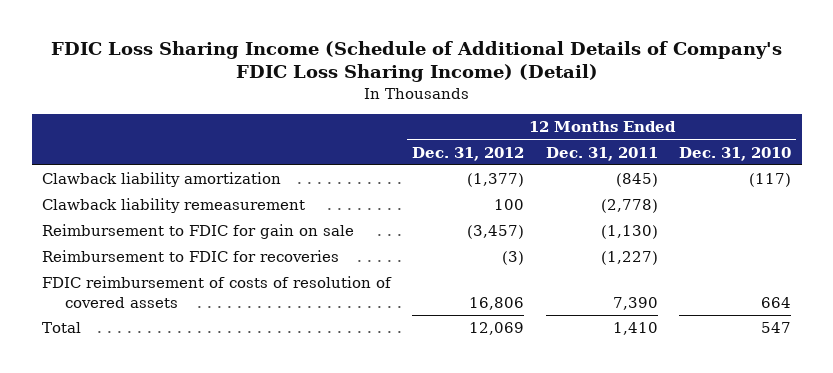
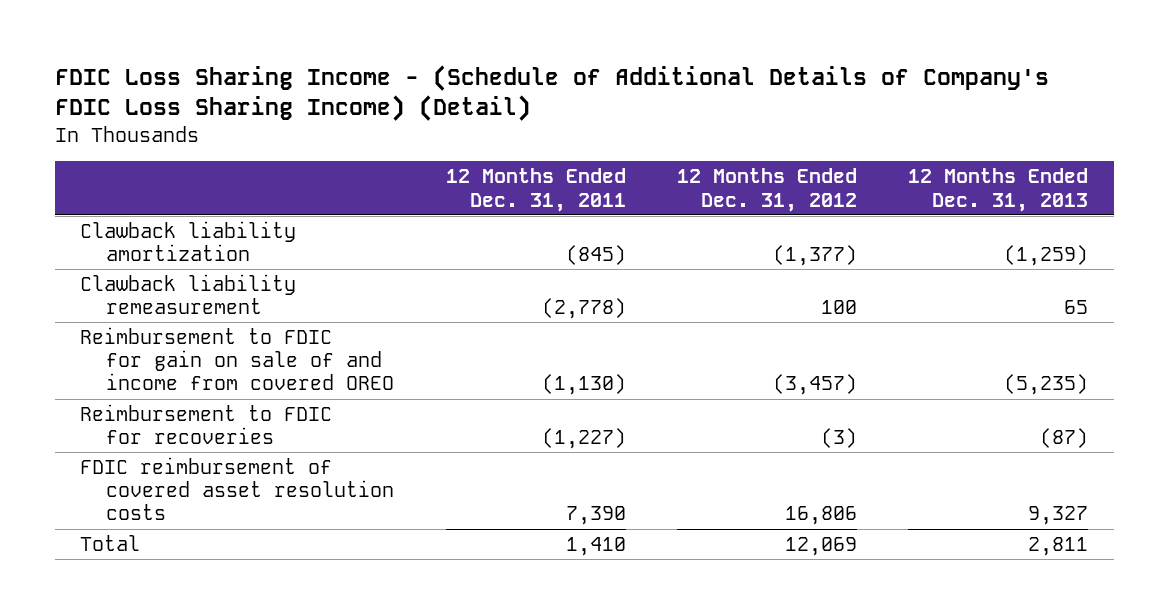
[50,40,782,83] FDIC Loss Sharing Income (Schedule of Additional Details of Company's FDIC Loss Sharing Income) (Detail) -> [54,64,1049,122] FDIC Loss Sharing Income - (Schedule of Additional Details of Company's FDIC Loss Sharing Income) (Detail)
[678,146,791,161] Dec. 31, 2010 -> none
none -> [908,168,1089,212] 12 Months Ended Dec. 31, 2013
[42,224,355,240] Reimbursement to FDIC for gain on sale -> [80,326,395,391] Reimbursement to FDIC for gain on sale of and income from covered OREO
[42,276,393,308] FDIC reimbursement of costs of resolution of covered assets -> [80,456,395,521] FDIC reimbursement of covered asset resolution costs

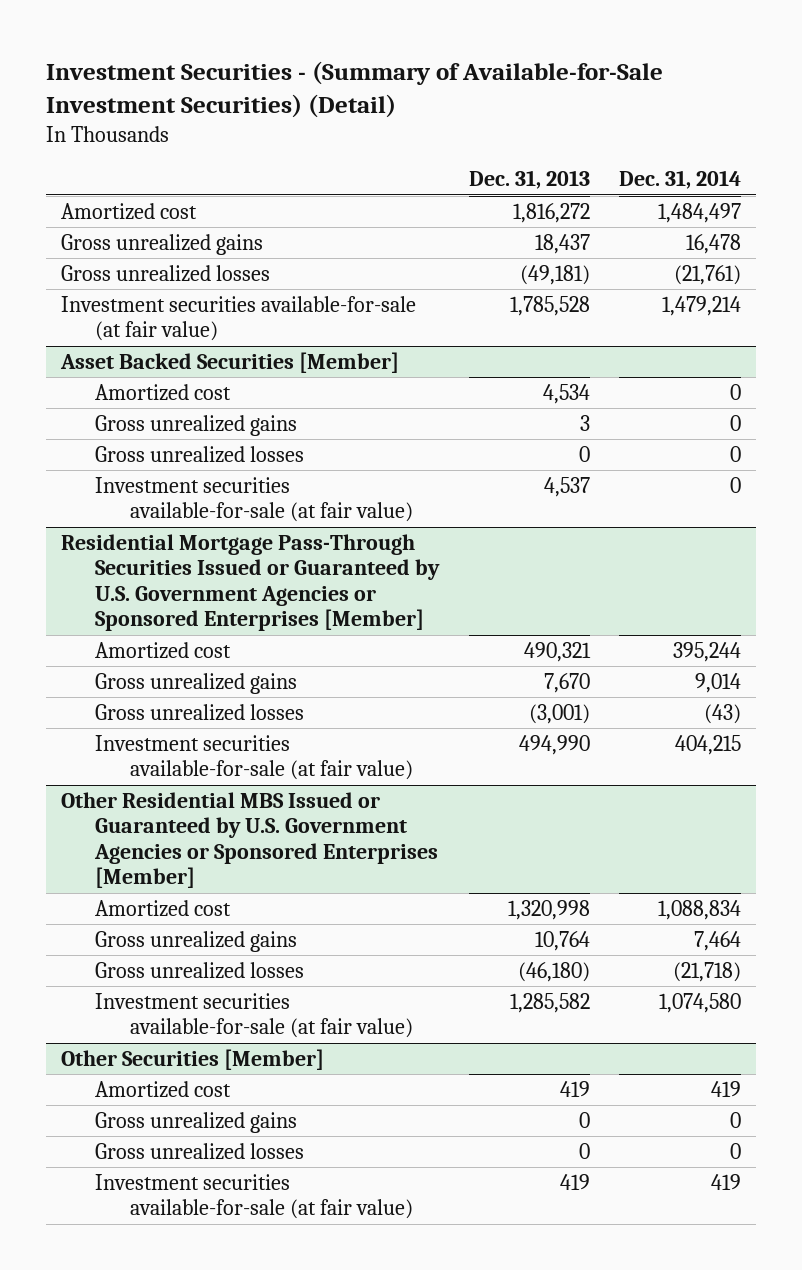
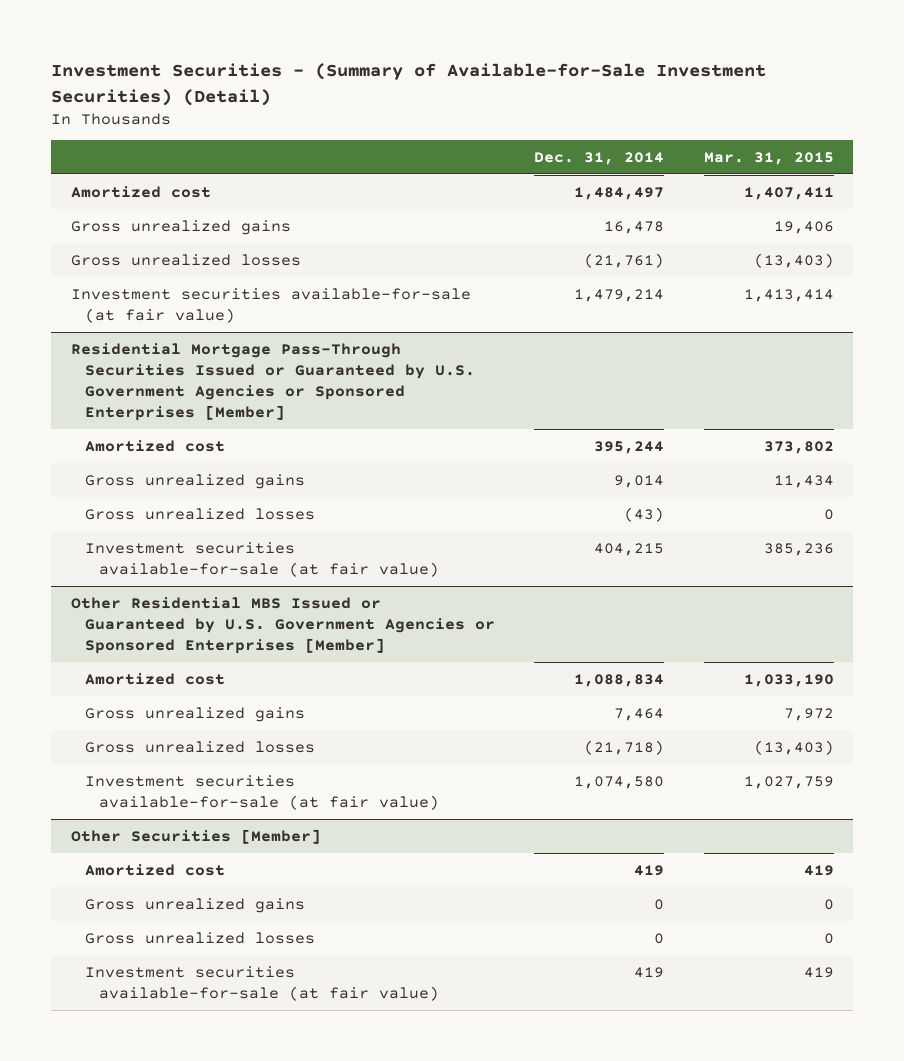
[468,170,590,190] Dec. 31, 2013 -> none
none -> [703,151,834,165] Mar. 31, 2015
[60,351,400,373] Asset Backed Securities [Member] -> none
[95,383,232,401] Amortized cost -> none
[95,414,298,436] Gross unrealized gains -> none
[95,445,305,463] Gross unrealized losses -> none
[95,476,413,523] Investment securities available-for-sale (at fair value) -> none

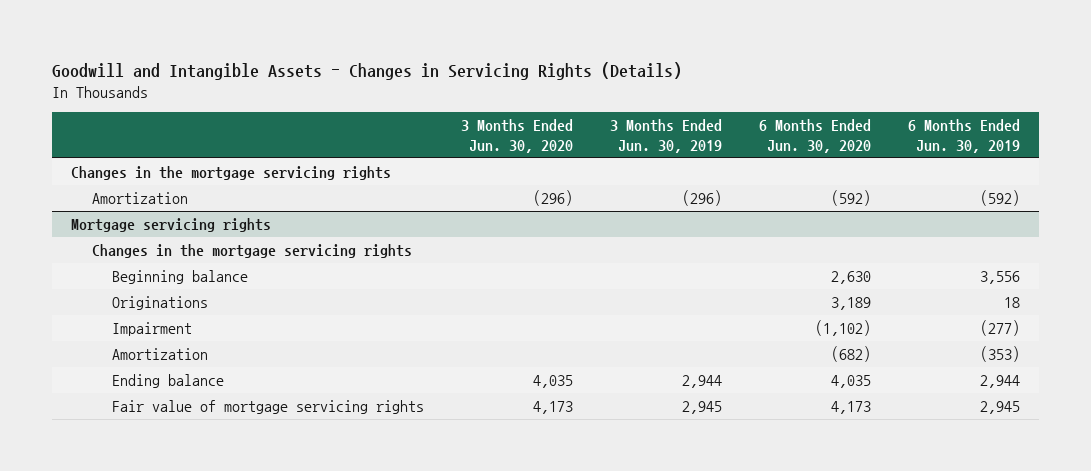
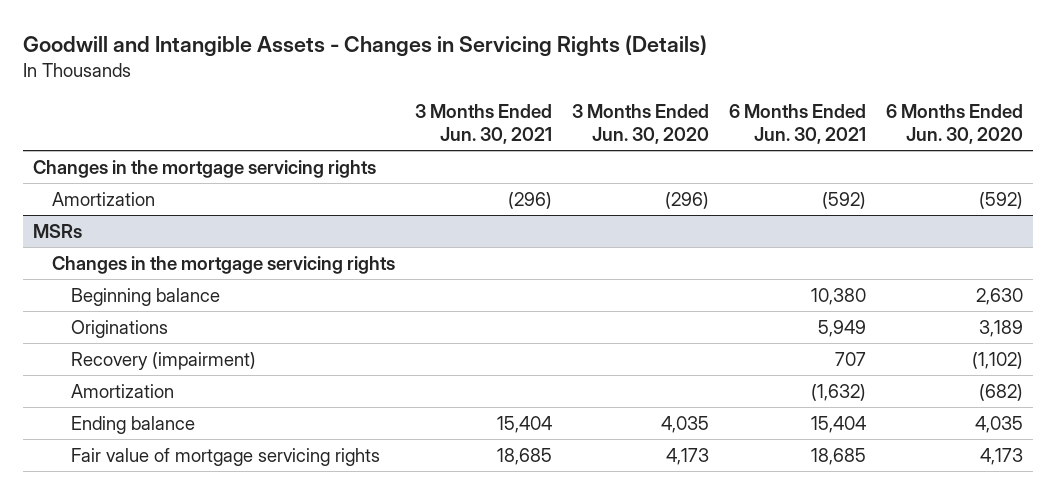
[610,119,723,154] 3 Months Ended Jun. 30, 2019 -> none
[908,119,1021,154] 6 Months Ended Jun. 30, 2019 -> none
none -> [415,103,553,145] 3 Months Ended Jun. 30, 2021
none -> [729,103,867,145] 6 Months Ended Jun. 30, 2021
[70,217,271,232] Mortgage servicing rights -> [32,223,82,238] MSRs
[112,321,193,336] Impairment -> [70,351,256,370] Recovery (impairment)

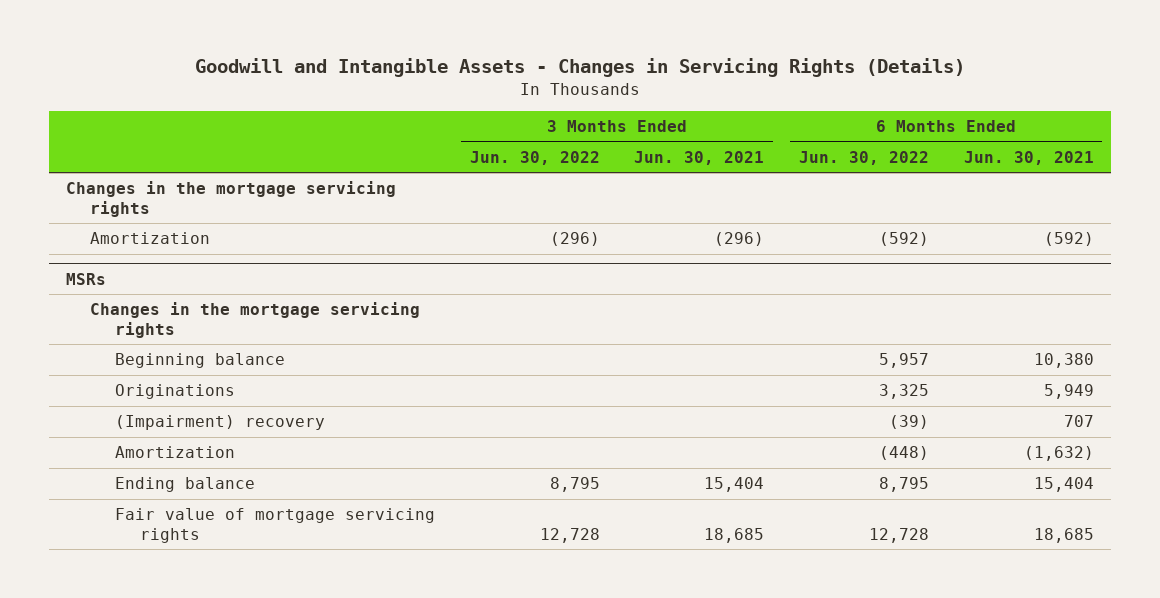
[572,103,710,145] 3 Months Ended Jun. 30, 2020 -> none
[886,103,1024,145] 6 Months Ended Jun. 30, 2020 -> none
none -> [469,150,600,165] Jun. 30, 2022
none -> [799,150,930,165] Jun. 30, 2022
[70,351,256,370] Recovery (impairment) -> [115,415,326,431] (Impairment) recovery

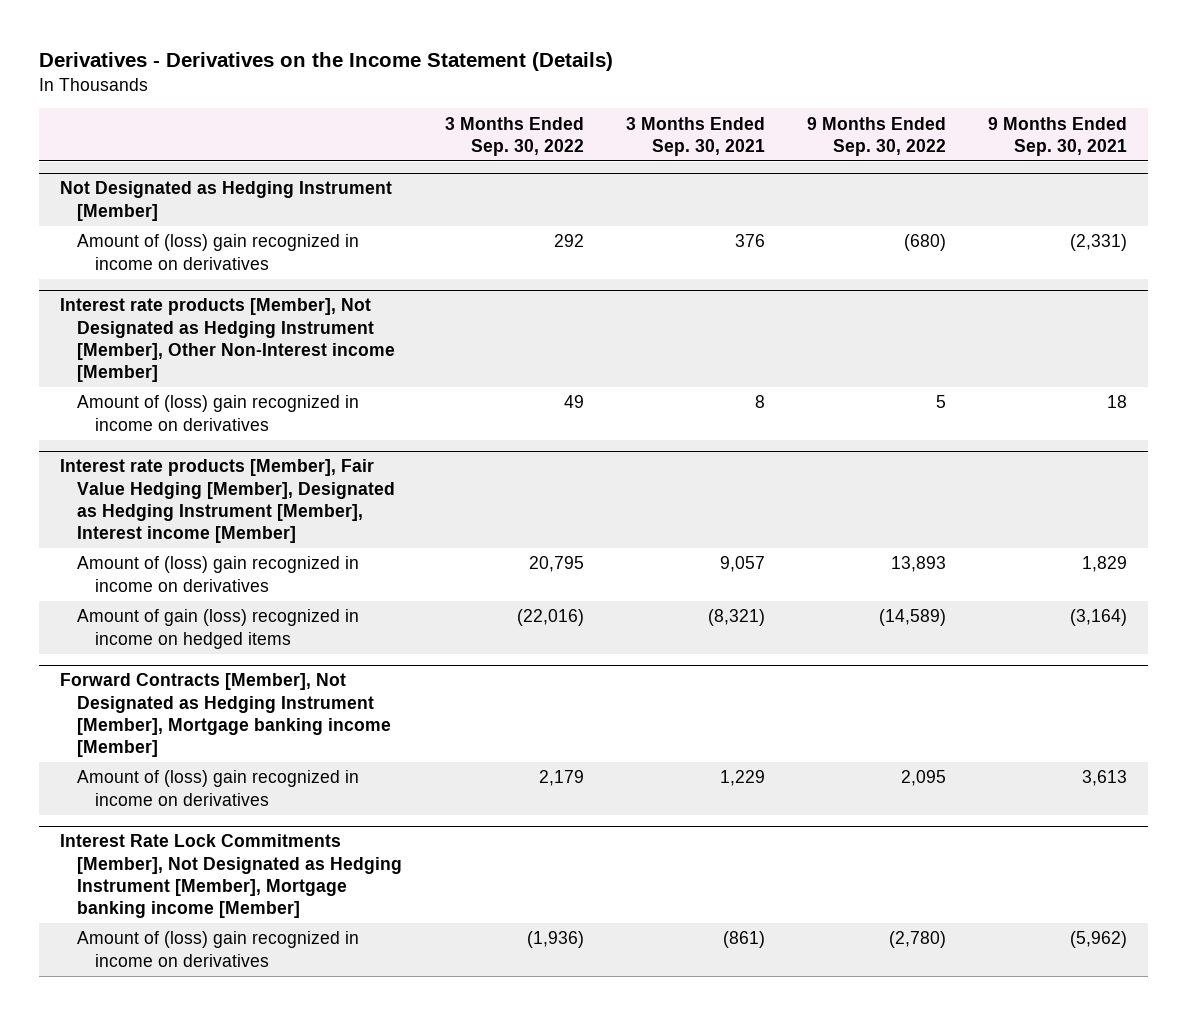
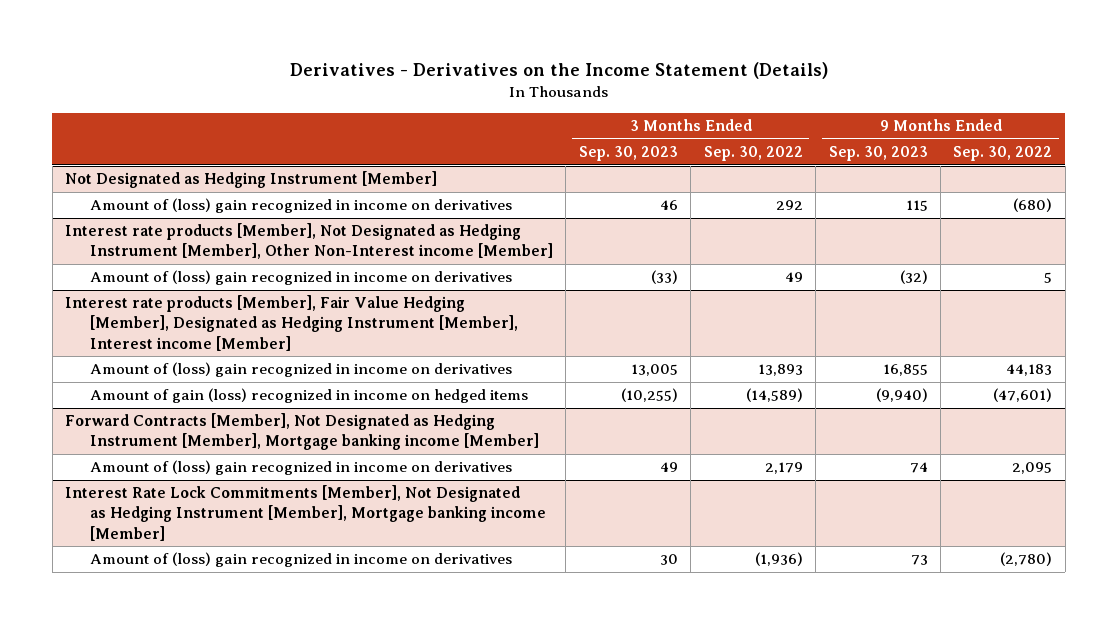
[625,116,765,156] 3 Months Ended Sep. 30, 2021 -> none
[988,116,1128,156] 9 Months Ended Sep. 30, 2021 -> none
none -> [578,145,678,161] Sep. 30, 2023
none -> [828,145,928,161] Sep. 30, 2023
[528,556,584,573] 20,795 -> [757,364,803,377] 13,893
[890,556,946,573] 13,893 -> [1006,364,1053,377] 44,183
[516,609,584,627] (22,016) -> [745,388,803,403] (14,589)
[878,609,946,627] (14,589) -> [993,388,1053,403] (47,601)

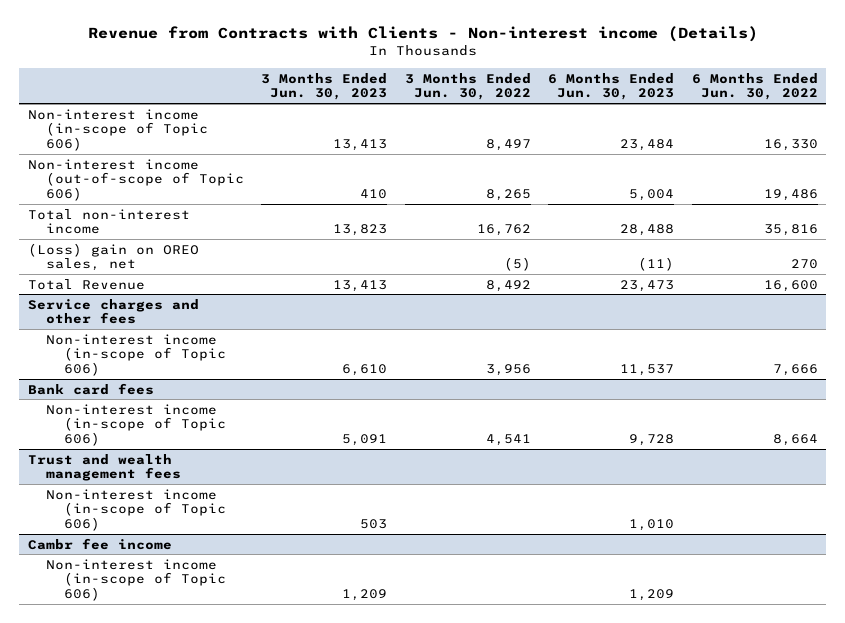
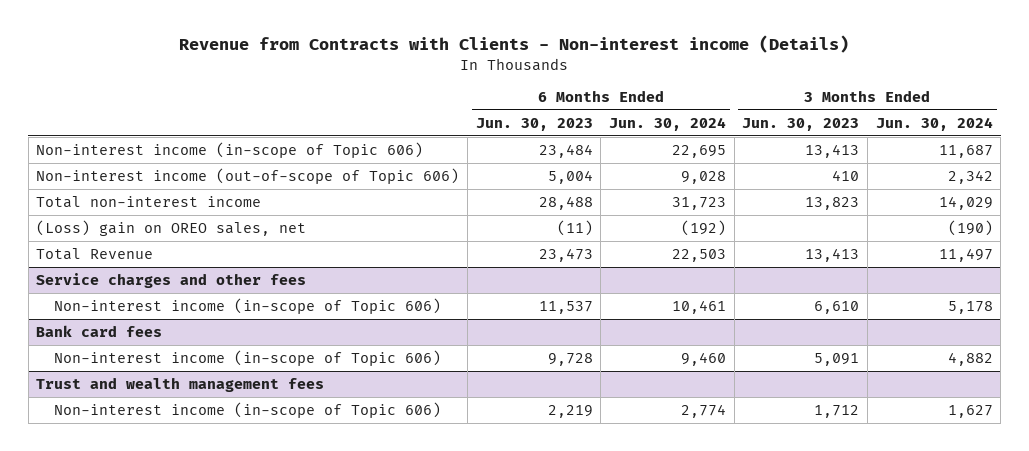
[404,72,531,101] 3 Months Ended Jun. 30, 2022 -> none
[691,72,818,101] 6 Months Ended Jun. 30, 2022 -> none
none -> [608,116,726,131] Jun. 30, 2024
none -> [875,116,993,131] Jun. 30, 2024
[27,537,172,550] Cambr fee income -> none
[45,558,226,602] Non-interest income (in-scope of Topic 606) -> none
[360,519,388,530] 503 -> [814,404,860,418] 1,712
[629,519,675,532] 1,010 -> [547,404,593,418] 2,219

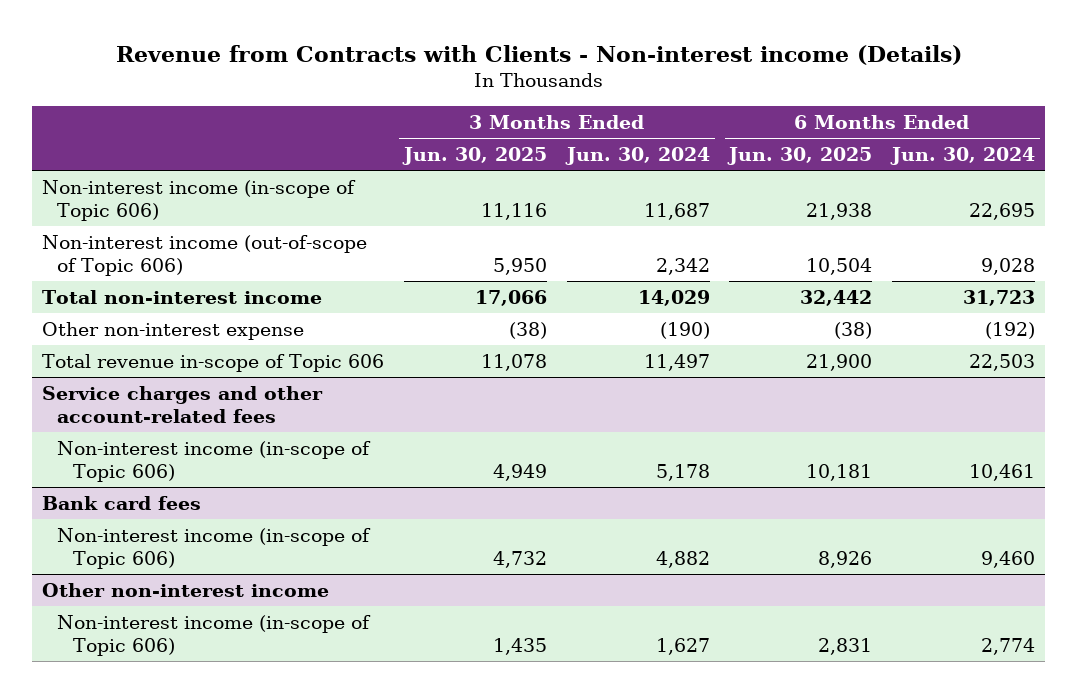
[475,117,593,131] Jun. 30, 2023 -> none
[742,117,860,131] Jun. 30, 2023 -> none
none -> [401,147,547,166] Jun. 30, 2025
none -> [727,147,873,166] Jun. 30, 2025
[36,219,307,236] (Loss) gain on OREO sales, net -> [41,321,304,340] Other non-interest expense
[36,247,154,260] Total Revenue -> [41,353,384,372] Total revenue in-scope of Topic 606
[36,272,307,288] Service charges and other fees -> [41,385,323,424] Service charges and other account-related fees
[36,376,325,392] Trust and wealth management fees -> none
none -> [41,582,329,597] Other non-interest income

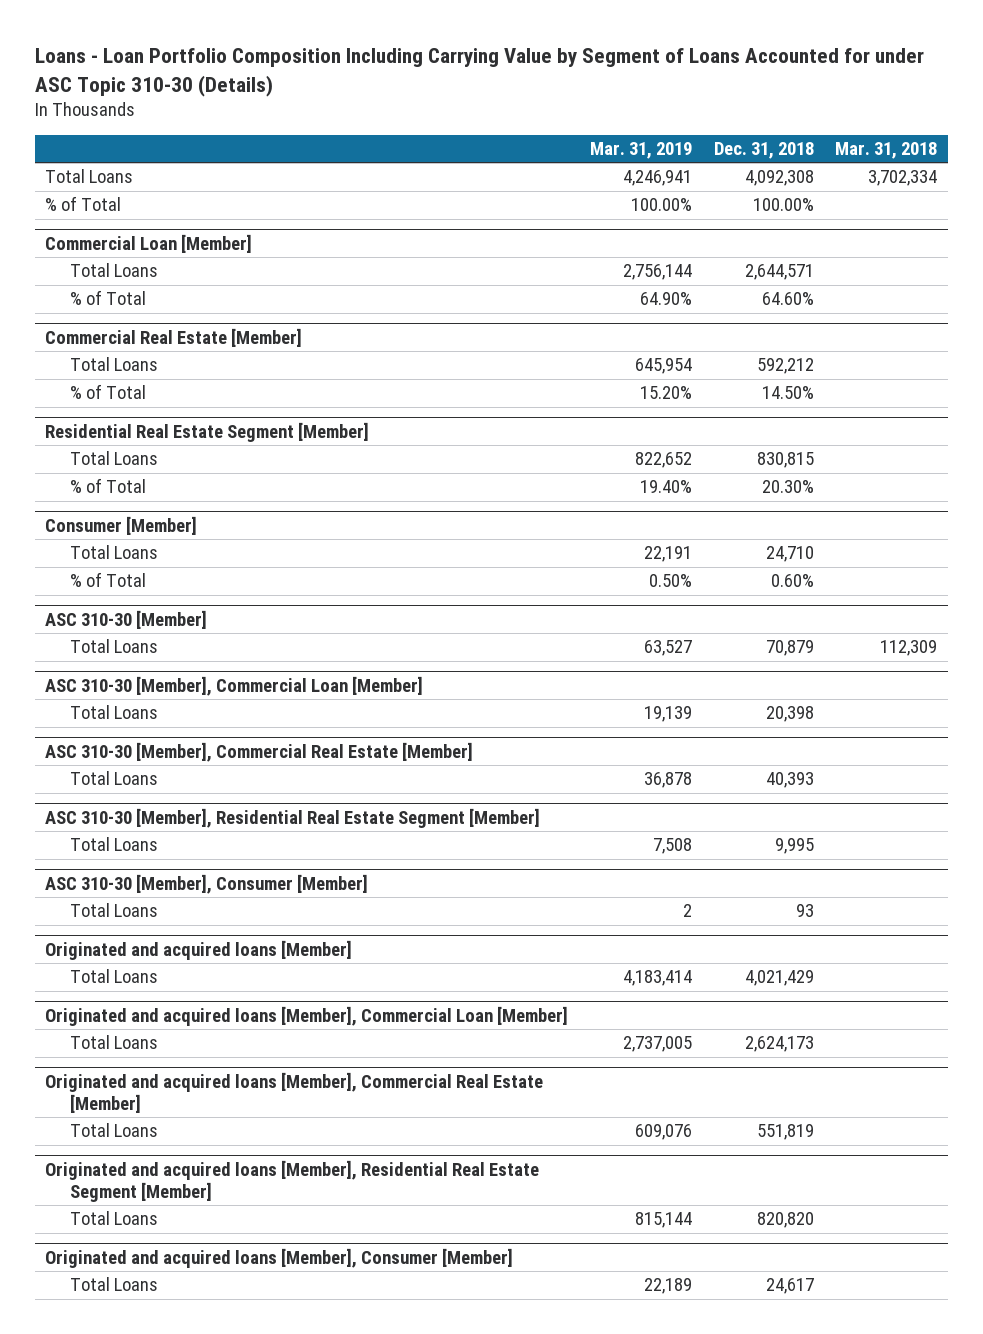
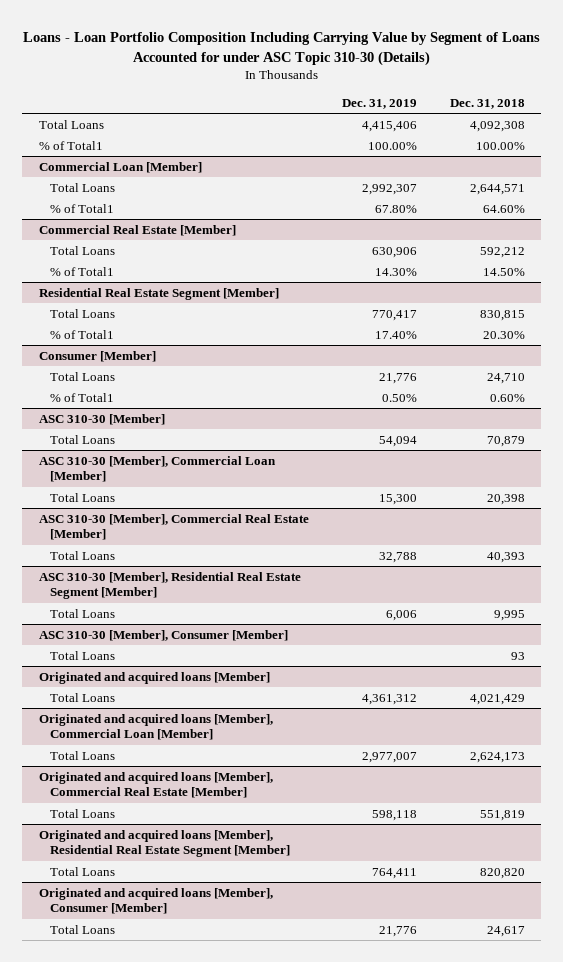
[590,142,693,160] Mar. 31, 2019 -> none
[835,142,938,160] Mar. 31, 2018 -> none
none -> [341,98,417,109] Dec. 31, 2019
[45,196,122,212] % of Total -> [38,140,103,150] % of Total1
[69,290,146,306] % of Total -> [49,203,114,213] % of Total1
[69,384,146,400] % of Total -> [49,266,114,276] % of Total1
[69,478,146,494] % of Total -> [49,329,114,339] % of Total1
[69,572,146,588] % of Total -> [49,392,114,402] % of Total1

